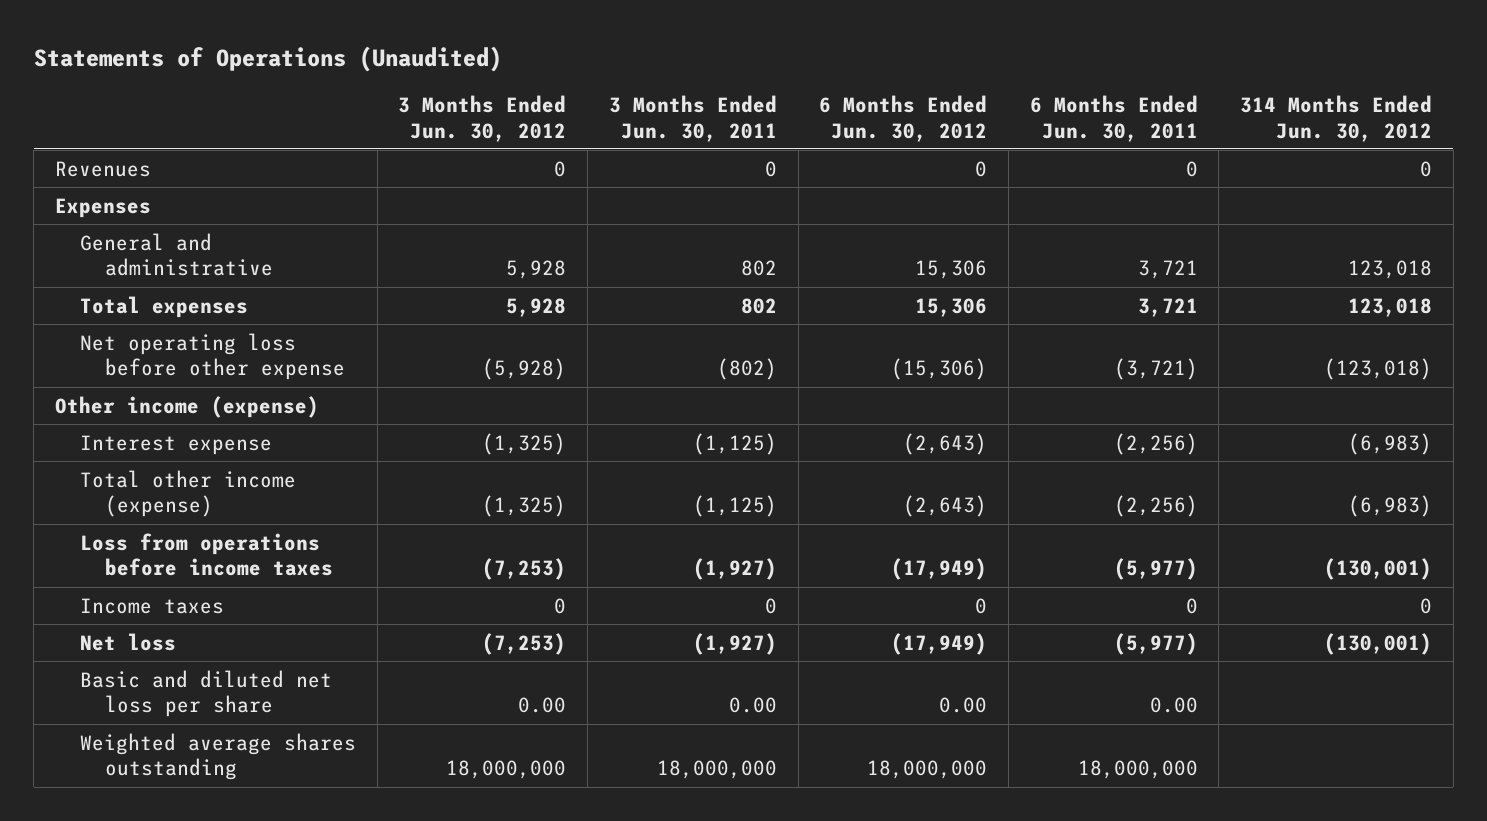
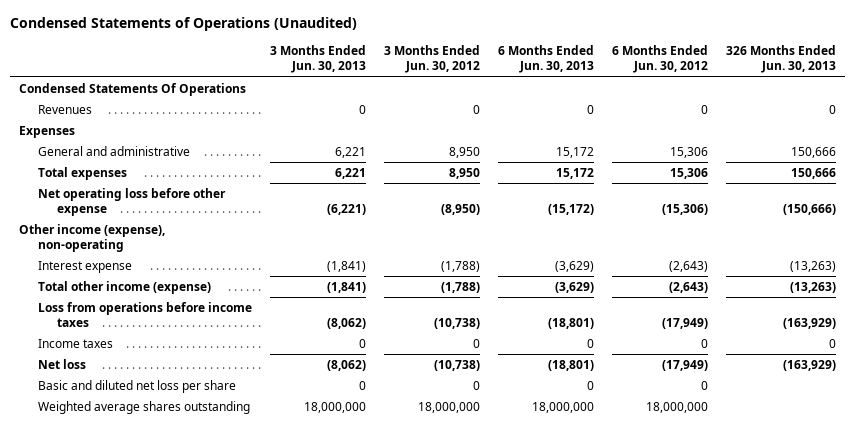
[33,45,502,72] Statements of Operations (Unaudited) -> [9,17,357,32] Condensed Statements of Operations (Unaudited)
[608,94,777,142] 3 Months Ended Jun. 30, 2011 -> none
[1029,94,1198,142] 6 Months Ended Jun. 30, 2011 -> none
[1239,94,1432,142] 314 Months Ended Jun. 30, 2012 -> none
none -> [269,45,366,74] 3 Months Ended Jun. 30, 2013
none -> [497,45,594,74] 6 Months Ended Jun. 30, 2013
none -> [725,45,836,74] 326 Months Ended Jun. 30, 2013
none -> [18,82,246,96] Condensed Statements Of Operations
[506,260,567,280] 5,928 -> [448,146,480,158] 8,950
[506,297,567,317] 5,928 -> [448,167,480,179] 8,950
[482,358,567,381] (5,928) -> [440,204,480,216] (8,950)
[55,395,320,418] Other income (expense) -> [18,223,165,253] Other income (expense), non-operating
[482,432,567,455] (1,325) -> [440,260,480,272] (1,788)
[482,495,567,518] (1,325) -> [440,281,480,293] (1,788)
[482,558,567,581] (7,253) -> [433,318,480,330] (10,738)
[482,632,567,655] (7,253) -> [433,359,480,371] (10,738)
[518,697,567,714] 0.00 -> [472,380,480,390] 0
[939,697,988,714] 0.00 -> [700,380,708,390] 0

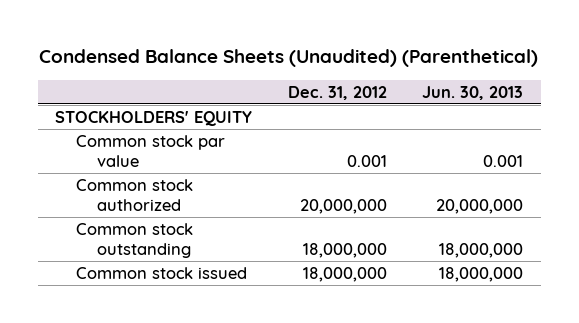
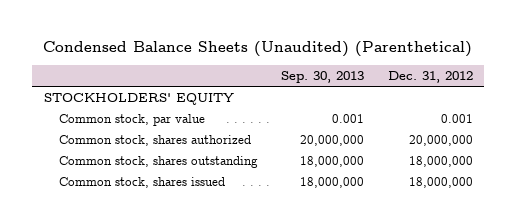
[422,85,524,100] Jun. 30, 2013 -> none
none -> [281,70,365,83] Sep. 30, 2013
[76,134,226,167] Common stock par value -> [59,114,206,127] Common stock, par value
[76,178,194,211] Common stock authorized -> [59,135,252,147] Common stock, shares authorized
[76,222,194,258] Common stock outstanding -> [59,156,259,169] Common stock, shares outstanding
[76,266,248,279] Common stock issued -> [59,177,226,189] Common stock, shares issued

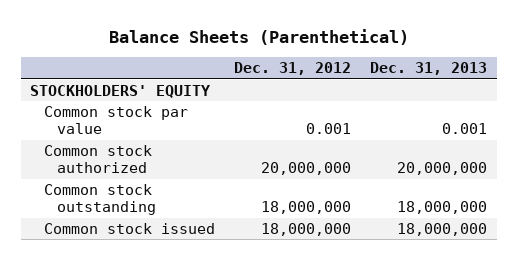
[43,40,473,57] Condensed Balance Sheets (Unaudited) (Parenthetical) -> [108,28,409,45] Balance Sheets (Parenthetical)
[281,70,365,83] Sep. 30, 2013 -> none
none -> [370,62,488,76] Dec. 31, 2013
[59,114,206,127] Common stock, par value -> [43,105,188,135] Common stock par value
[59,135,252,147] Common stock, shares authorized -> [43,144,152,174] Common stock authorized
[59,156,259,169] Common stock, shares outstanding -> [43,183,157,216] Common stock outstanding
[59,177,226,189] Common stock, shares issued -> [43,222,215,234] Common stock issued

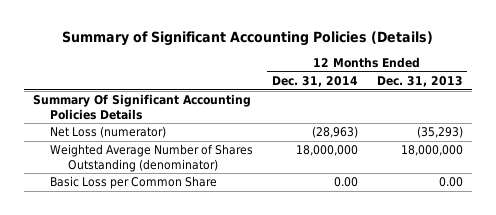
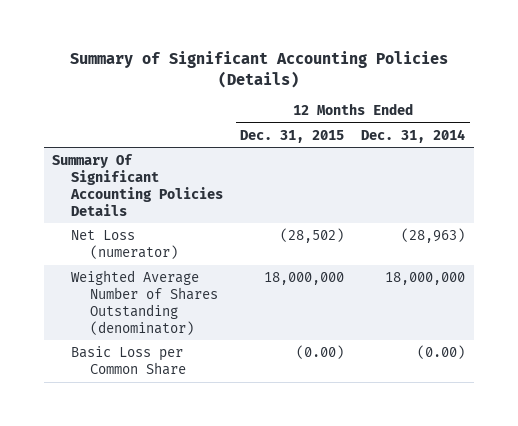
[376,75,463,87] Dec. 31, 2013 -> none
none -> [240,129,345,143] Dec. 31, 2015
[334,177,359,188] 0.00 -> [417,344,466,359] (0.00)

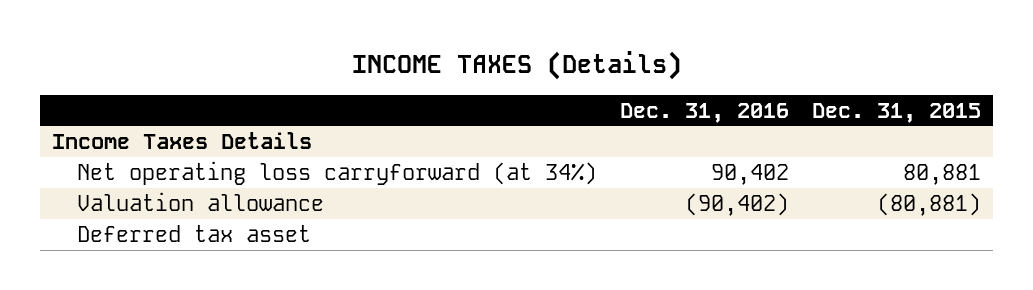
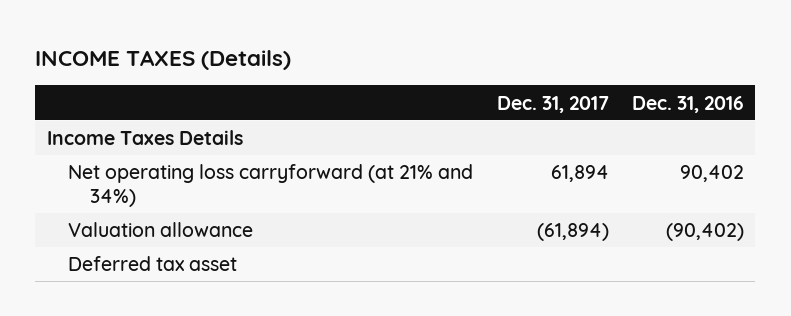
[812,102,982,123] Dec. 31, 2015 -> none
none -> [496,95,609,113] Dec. 31, 2017
[76,160,597,185] Net operating loss carryforward (at 34%) -> [68,164,474,207] Net operating loss carryforward (at 21% and 34%)

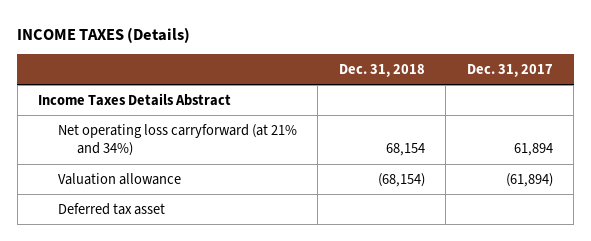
[631,95,744,113] Dec. 31, 2016 -> none
none -> [338,64,425,78] Dec. 31, 2018
[46,130,243,146] Income Taxes Details -> [38,92,232,106] Income Taxes Details Abstract

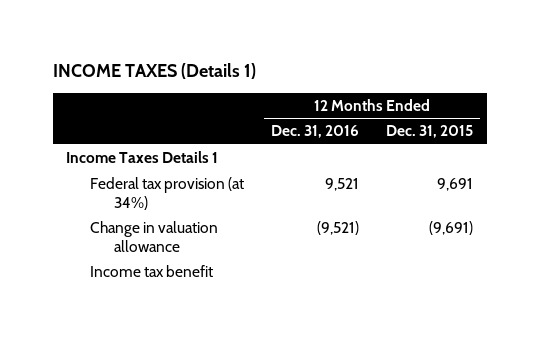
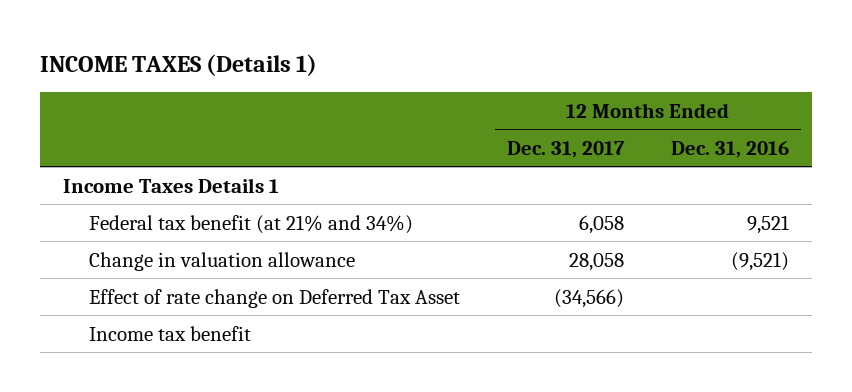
[386,125,474,139] Dec. 31, 2015 -> none
none -> [506,140,625,158] Dec. 31, 2017
[90,177,245,210] Federal tax provision (at 34%) -> [88,214,413,234] Federal tax benefit (at 21% and 34%)
none -> [88,288,460,308] Effect of rate change on Deferred Tax Asset

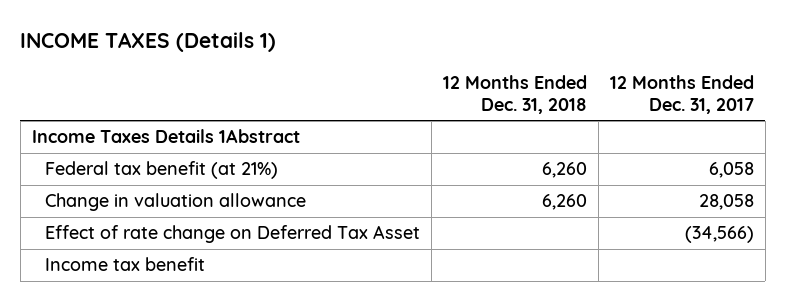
[670,140,789,158] Dec. 31, 2016 -> none
none -> [442,74,587,114] 12 Months Ended Dec. 31, 2018
[63,177,280,193] Income Taxes Details 1 -> [31,129,300,144] Income Taxes Details 1Abstract
[88,214,413,234] Federal tax benefit (at 21% and 34%) -> [44,161,278,180] Federal tax benefit (at 21%)

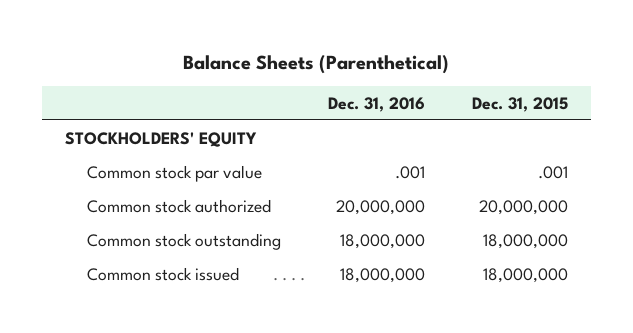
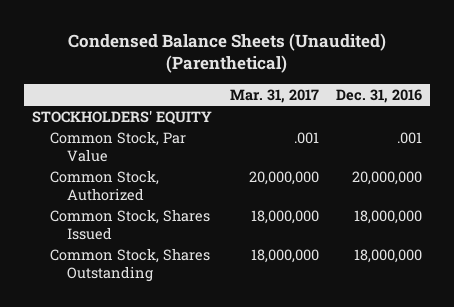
[183,54,450,74] Balance Sheets (Parenthetical) -> [68,32,387,74] Condensed Balance Sheets (Unaudited) (Parenthetical)
[471,96,568,112] Dec. 31, 2015 -> none
none -> [229,88,319,103] Mar. 31, 2017
[87,164,263,182] Common stock par value -> [49,130,186,162] Common Stock, Par Value
[87,198,272,213] Common stock authorized -> [49,169,159,201] Common Stock, Authorized
[87,232,282,250] Common stock outstanding -> [49,208,210,240] Common Stock, Shares Issued
[87,266,240,281] Common stock issued -> [49,247,210,282] Common Stock, Shares Outstanding

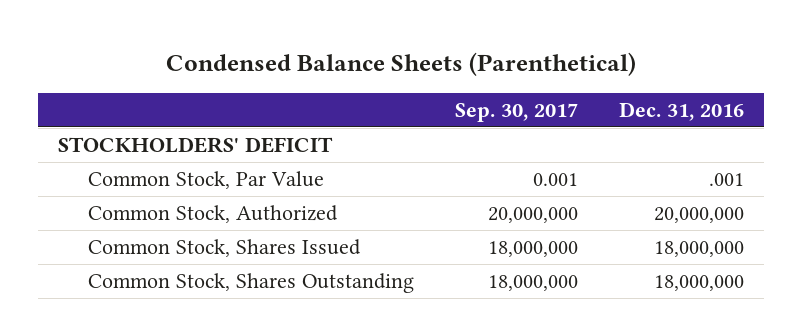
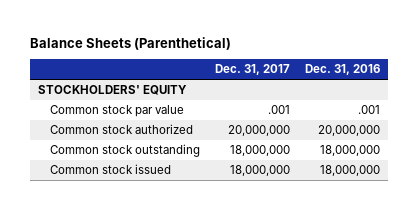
[165,52,636,77] Condensed Balance Sheets (Parenthetical) -> [30,36,232,50] Balance Sheets (Parenthetical)
[454,103,578,123] Sep. 30, 2017 -> none
none -> [215,64,291,76] Dec. 31, 2017
[58,137,334,154] STOCKHOLDERS' DEFICIT -> [37,85,187,96] STOCKHOLDERS' EQUITY
[87,171,324,190] Common Stock, Par Value -> [50,105,185,118] Common stock par value
[87,205,338,224] Common Stock, Authorized -> [50,124,194,135] Common stock authorized
[87,239,361,258] Common Stock, Shares Issued -> [50,144,201,158] Common stock outstanding
[87,273,414,294] Common Stock, Shares Outstanding -> [50,164,172,175] Common stock issued

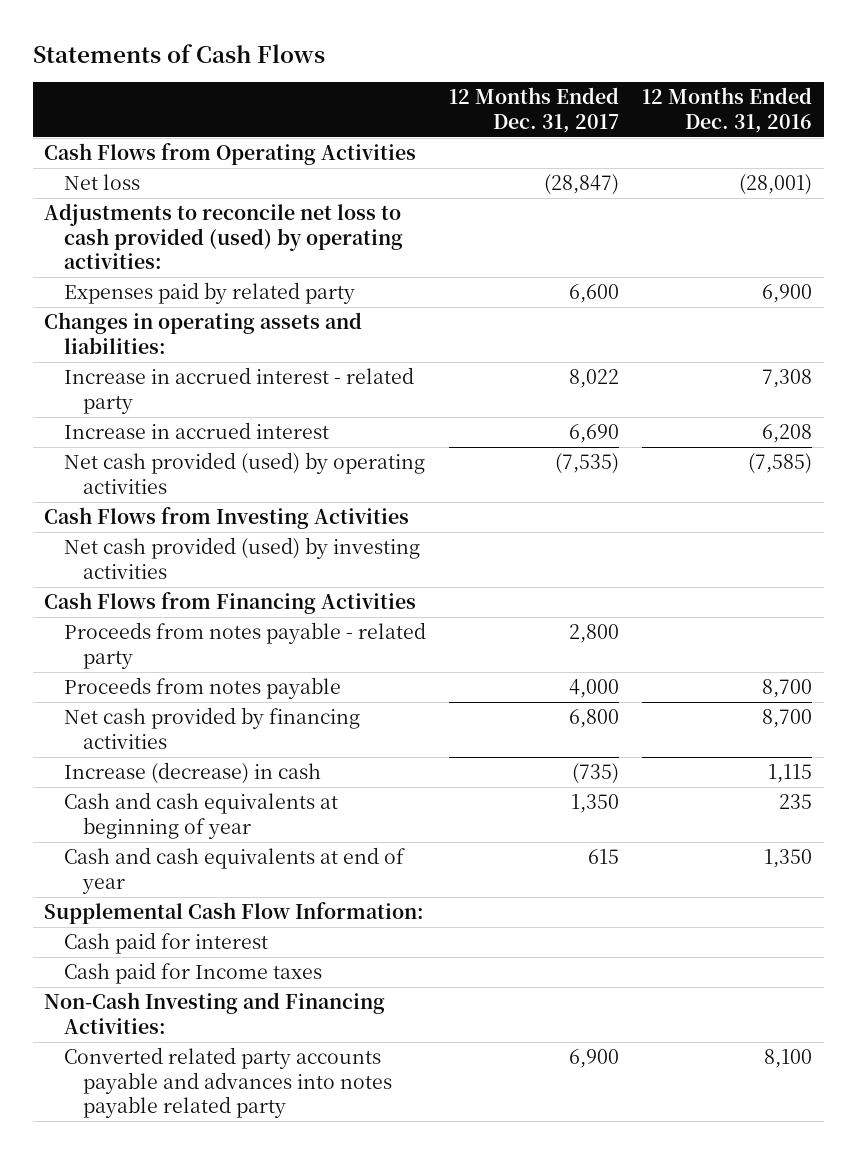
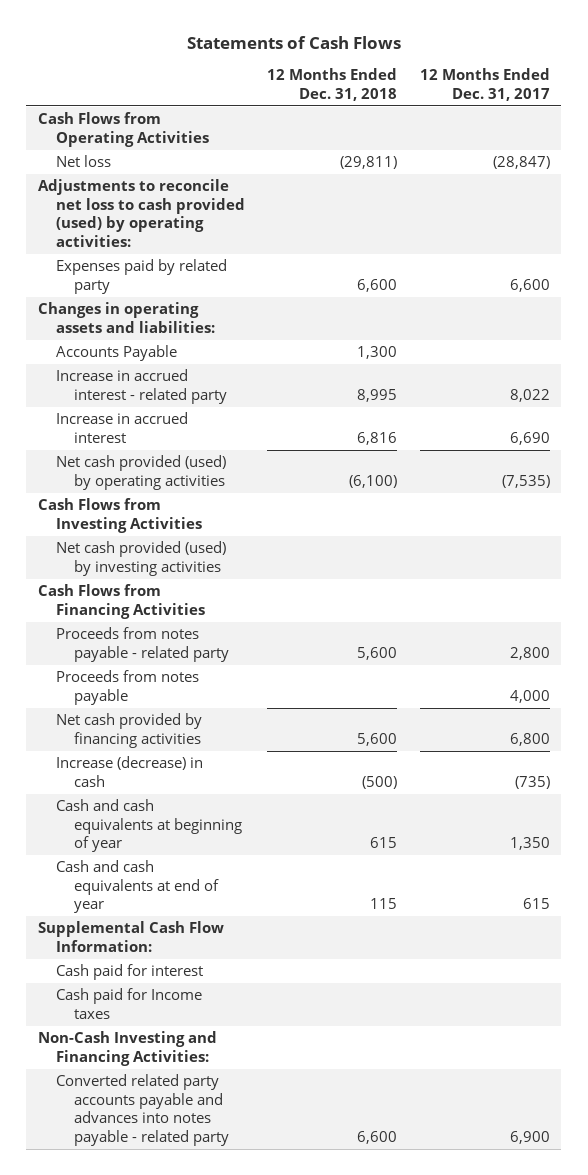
[642,87,813,133] 12 Months Ended Dec. 31, 2016 -> none
none -> [267,68,398,101] 12 Months Ended Dec. 31, 2018
none -> [55,345,177,362] Accounts Payable
[63,1046,393,1119] Converted related party accounts payable and advances into notes payable related party -> [55,1074,229,1146] Converted related party accounts payable and advances into notes payable - related party

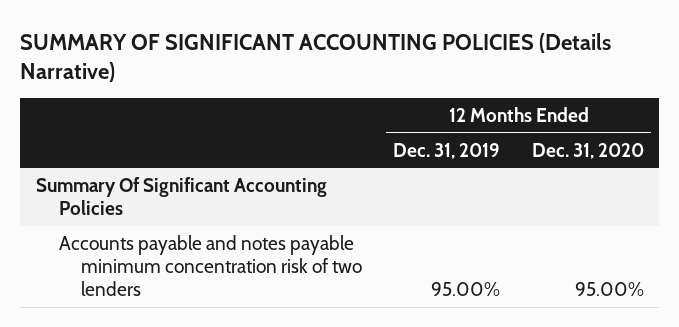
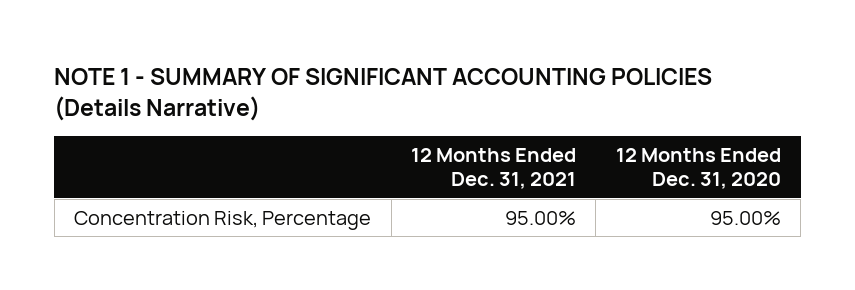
[20,32,612,83] SUMMARY OF SIGNIFICANT ACCOUNTING POLICIES (Details Narrative) -> [54,68,713,122] NOTE 1 - SUMMARY OF SIGNIFICANT ACCOUNTING POLICIES (Details Narrative)
[393,142,501,159] Dec. 31, 2019 -> none
none -> [411,148,577,190] 12 Months Ended Dec. 31, 2021
[35,176,327,216] Summary Of Significant Accounting Policies -> none
[58,234,363,297] Accounts payable and notes payable minimum concentration risk of two lenders -> [74,210,372,230] Concentration Risk, Percentage

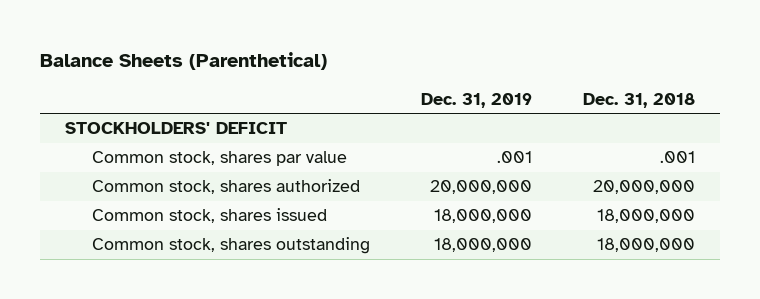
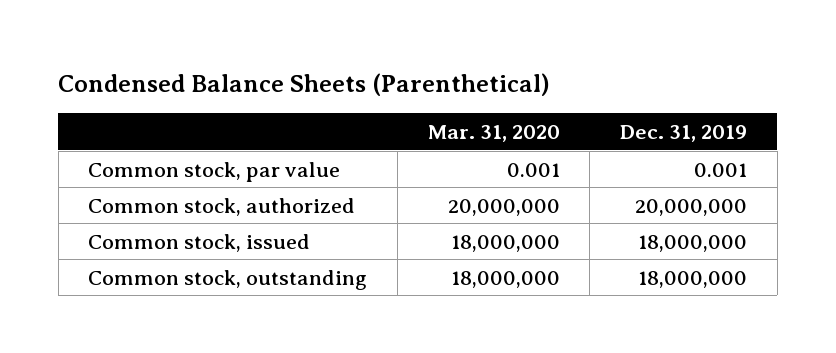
[39,51,327,70] Balance Sheets (Parenthetical) -> [58,72,551,96] Condensed Balance Sheets (Parenthetical)
[582,92,695,108] Dec. 31, 2018 -> none
none -> [427,124,560,142] Mar. 31, 2020
[65,122,288,135] STOCKHOLDERS' DEFICIT -> none
[91,151,347,167] Common stock, shares par value -> [88,161,341,182] Common stock, par value
[496,151,532,164] .001 -> [694,162,748,177] 0.001
[91,179,360,195] Common stock, shares authorized -> [88,197,356,216] Common stock, authorized
[91,208,327,224] Common stock, shares issued -> [88,233,311,252] Common stock, issued
[91,237,370,255] Common stock, shares outstanding -> [88,269,368,290] Common stock, outstanding

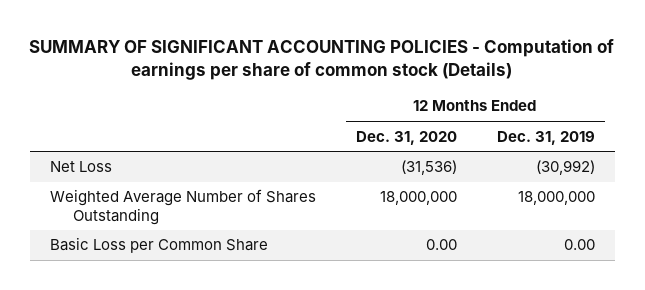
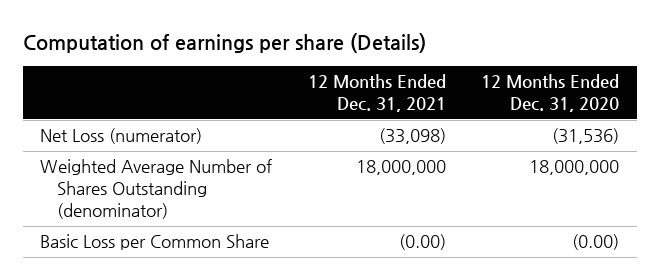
[29,38,615,81] SUMMARY OF SIGNIFICANT ACCOUNTING POLICIES - Computation of earnings per share of common stock (Details) -> [22,33,426,54] Computation of earnings per share (Details)
[496,130,595,145] Dec. 31, 2019 -> none
none -> [307,74,446,113] 12 Months Ended Dec. 31, 2021
[49,161,112,173] Net Loss -> [40,128,203,145] Net Loss (numerator)
[49,189,316,225] Weighted Average Number of Shares Outstanding -> [40,159,273,220] Weighted Average Number of Shares Outstanding (denominator)
[425,239,457,251] 0.00 -> [572,234,620,251] (0.00)

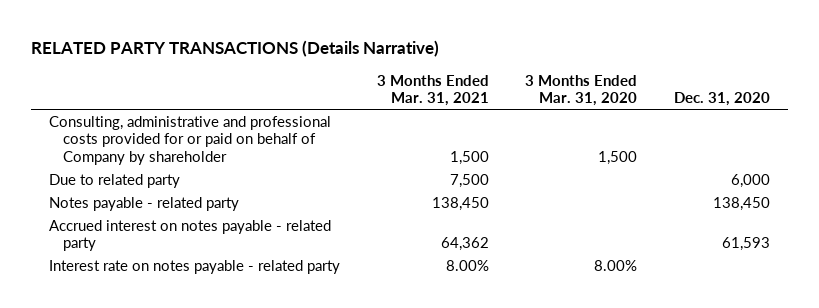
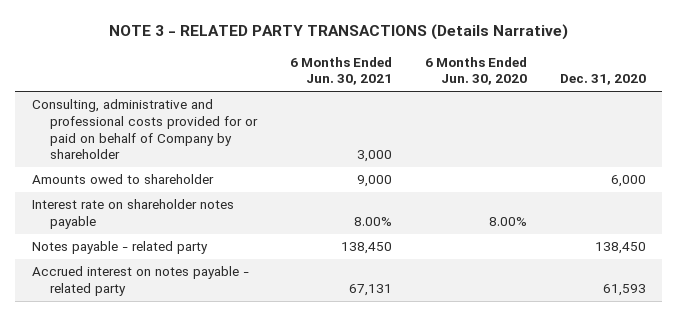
[31,39,440,57] RELATED PARTY TRANSACTIONS (Details Narrative) -> [108,24,568,41] NOTE 3 - RELATED PARTY TRANSACTIONS (Details Narrative)
[376,74,489,107] 3 Months Ended Mar. 31, 2021 -> none
[525,74,638,107] 3 Months Ended Mar. 31, 2020 -> none
none -> [290,56,393,86] 6 Months Ended Jun. 30, 2021
none -> [425,56,528,86] 6 Months Ended Jun. 30, 2020
[49,173,181,188] Due to related party -> [31,174,214,185] Amounts owed to shareholder
none -> [31,199,234,230] Interest rate on shareholder notes payable
[49,259,341,274] Interest rate on notes payable - related party -> none

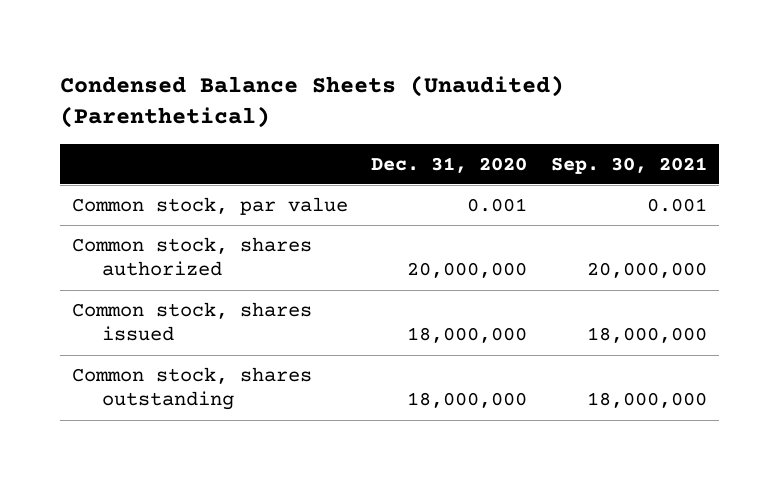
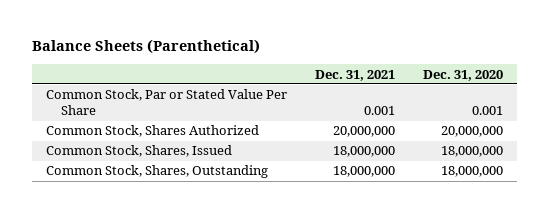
[60,74,565,129] Condensed Balance Sheets (Unaudited) (Parenthetical) -> [31,39,260,55] Balance Sheets (Parenthetical)
[550,156,707,174] Sep. 30, 2021 -> none
none -> [314,69,395,81] Dec. 31, 2021
[72,196,349,215] Common stock, par value -> [45,89,287,116] Common Stock, Par or Stated Value Per Share
[72,236,313,277] Common stock, shares authorized -> [45,125,259,138] Common Stock, Shares Authorized
[72,301,313,342] Common stock, shares issued -> [45,145,232,158] Common Stock, Shares, Issued
[72,366,313,411] Common stock, shares outstanding -> [45,165,268,179] Common Stock, Shares, Outstanding

